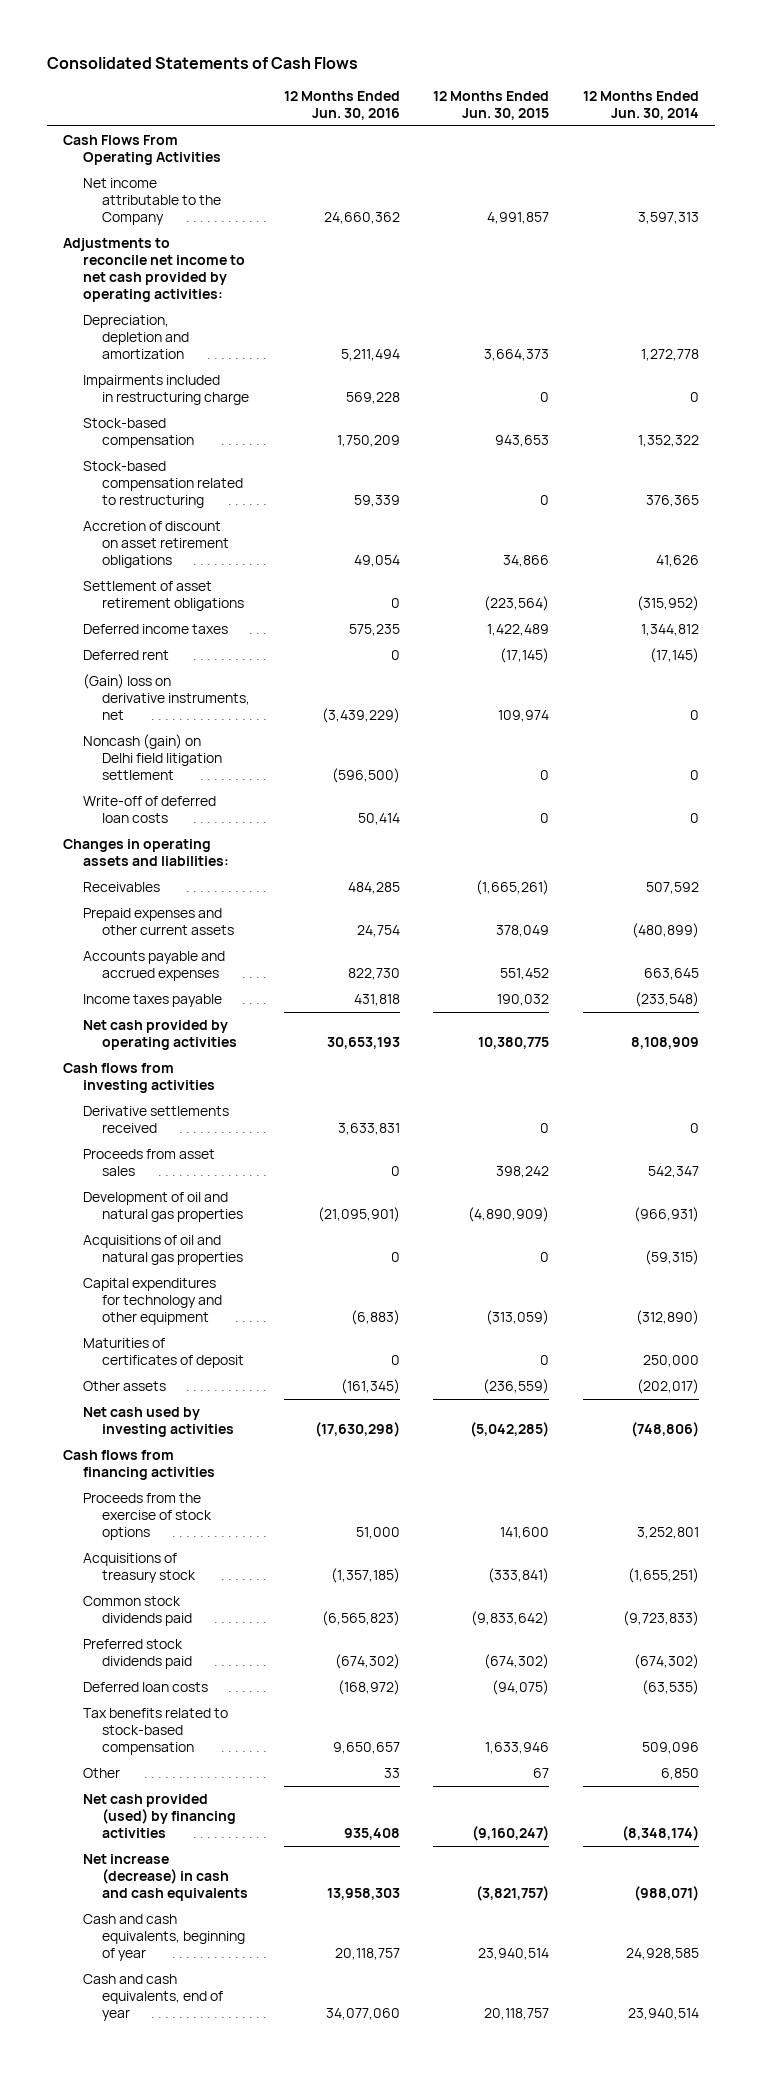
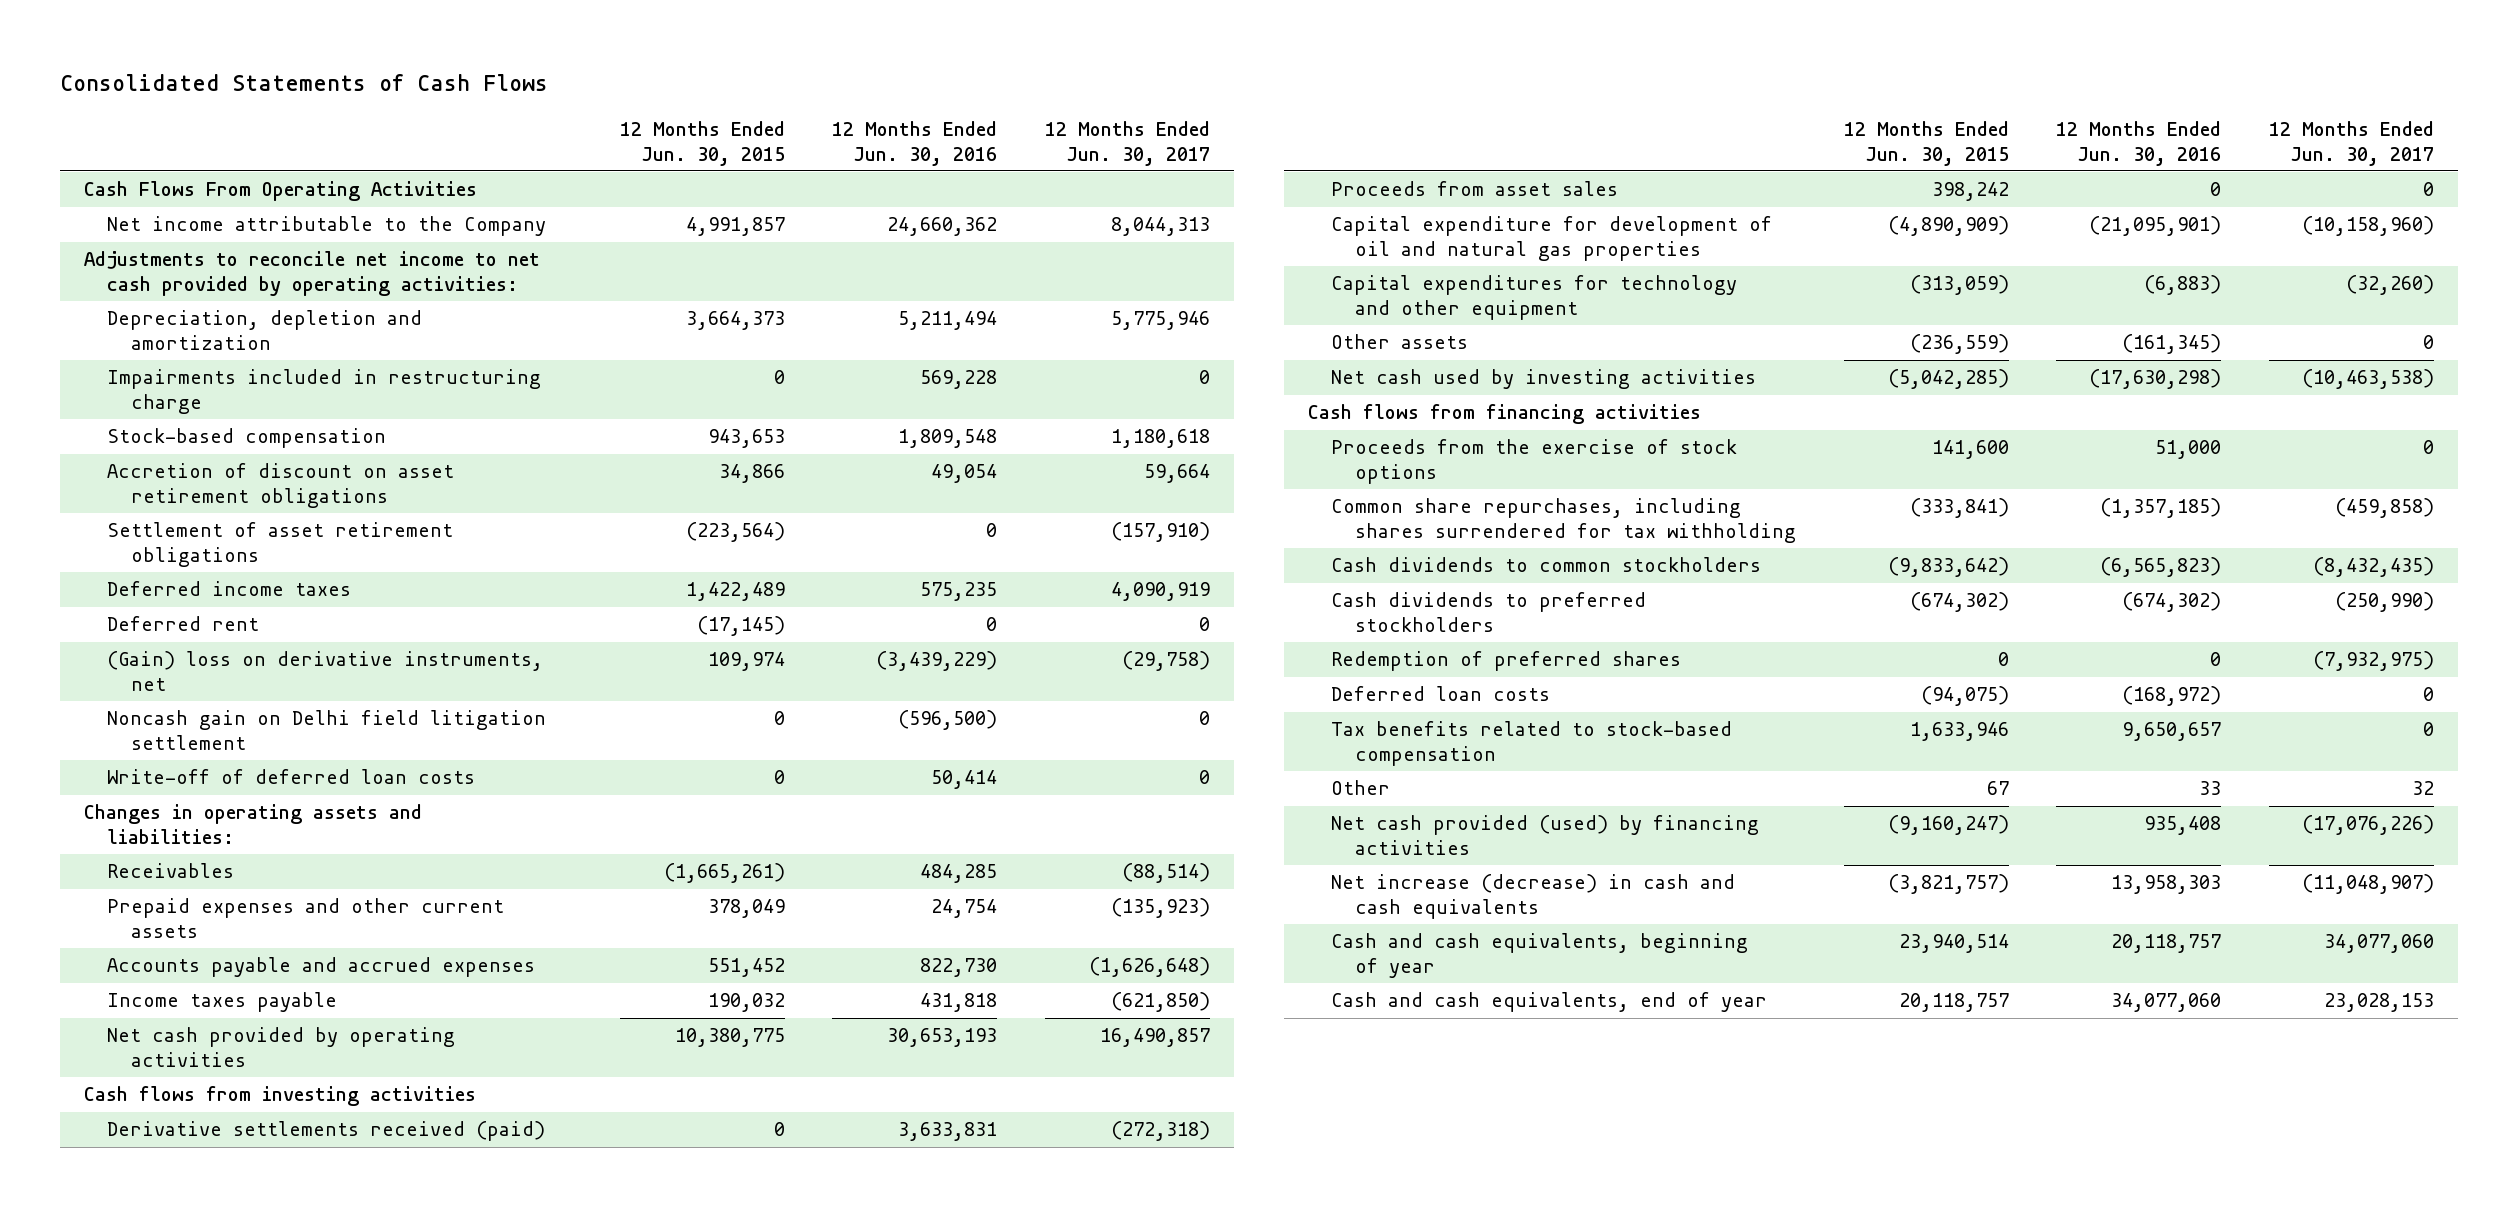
[582,90,699,120] 12 Months Ended Jun. 30, 2014 -> none
none -> [1044,120,1210,166] 12 Months Ended Jun. 30, 2017
[82,461,244,509] Stock-based compensation related to restructuring -> none
[336,435,400,448] 1,750,209 -> [898,429,998,449] 1,809,548
[82,734,223,781] Noncash (gain) on Delhi field litigation settlement -> [107,710,547,750] Noncash gain on Delhi field litigation settlement
[82,1106,229,1134] Derivative settlements received -> [107,1121,546,1142] Derivative settlements received (paid)
[82,1235,244,1266] Acquisitions of oil and natural gas properties -> none
[82,1192,244,1223] Development of oil and natural gas properties -> [1331,216,1773,261] Capital expenditure for development of oil and natural gas properties
[82,1338,245,1369] Maturities of certificates of deposit -> none
[82,1553,197,1584] Acquisitions of treasury stock -> [1331,498,1796,543] Common share repurchases, including shares surrendered for tax withholding
[82,1596,193,1627] Common stock dividends paid -> [1331,557,1762,573] Cash dividends to common stockholders
[82,1639,193,1670] Preferred stock dividends paid -> [1331,592,1647,632] Cash dividends to preferred stockholders
none -> [1331,651,1682,672] Redemption of preferred shares

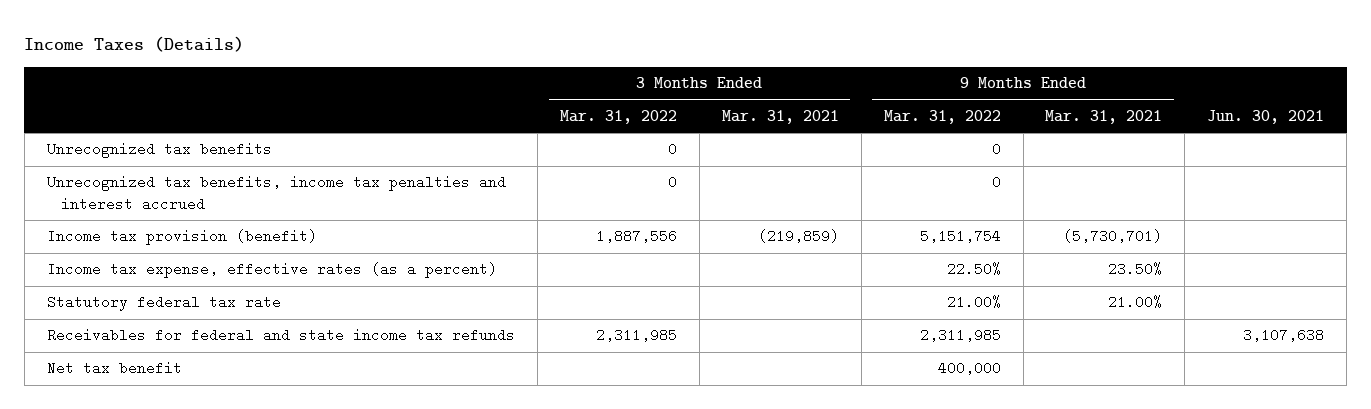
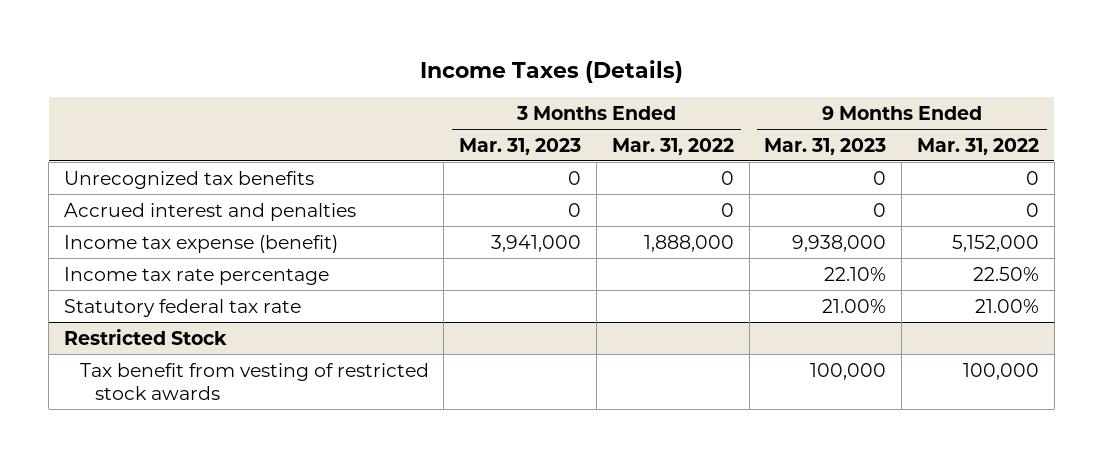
[721,109,839,124] Mar. 31, 2021 -> none
[1045,109,1163,124] Mar. 31, 2021 -> none
[1207,109,1325,124] Jun. 30, 2021 -> none
none -> [459,137,582,155] Mar. 31, 2023
none -> [764,137,887,155] Mar. 31, 2023
[46,175,506,211] Unrecognized tax benefits, income tax penalties and interest accrued -> [64,202,357,221] Accrued interest and penalties
[46,229,317,246] Income tax provision (benefit) -> [64,234,339,253] Income tax expense (benefit)
[595,229,677,244] 1,887,556 -> [643,234,734,252] 1,888,000
[919,229,1001,244] 5,151,754 -> [951,234,1039,252] 5,152,000
[46,262,497,279] Income tax expense, effective rates (as a percent) -> [64,266,330,285] Income tax rate percentage
[46,328,515,343] Receivables for federal and state income tax refunds -> none
[46,361,182,376] Net tax benefit -> none
none -> [64,328,228,345] Restricted Stock
none -> [79,362,429,400] Tax benefit from vesting of restricted stock awards

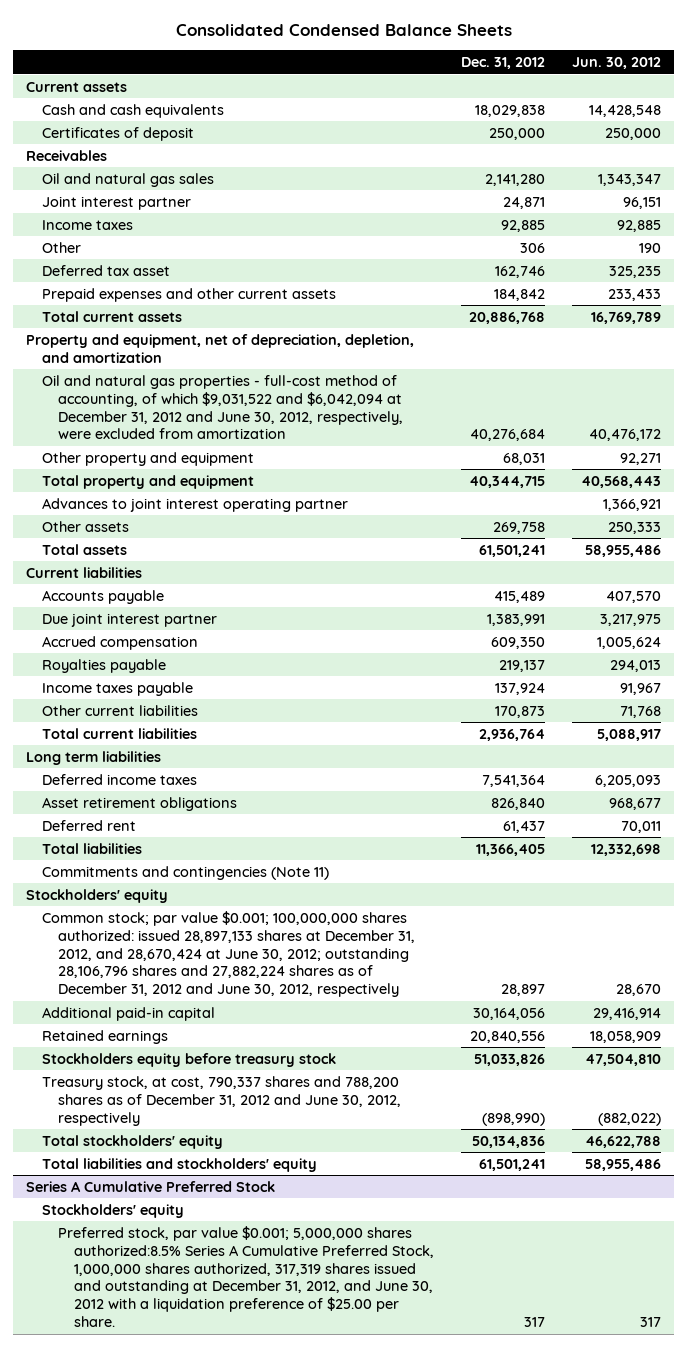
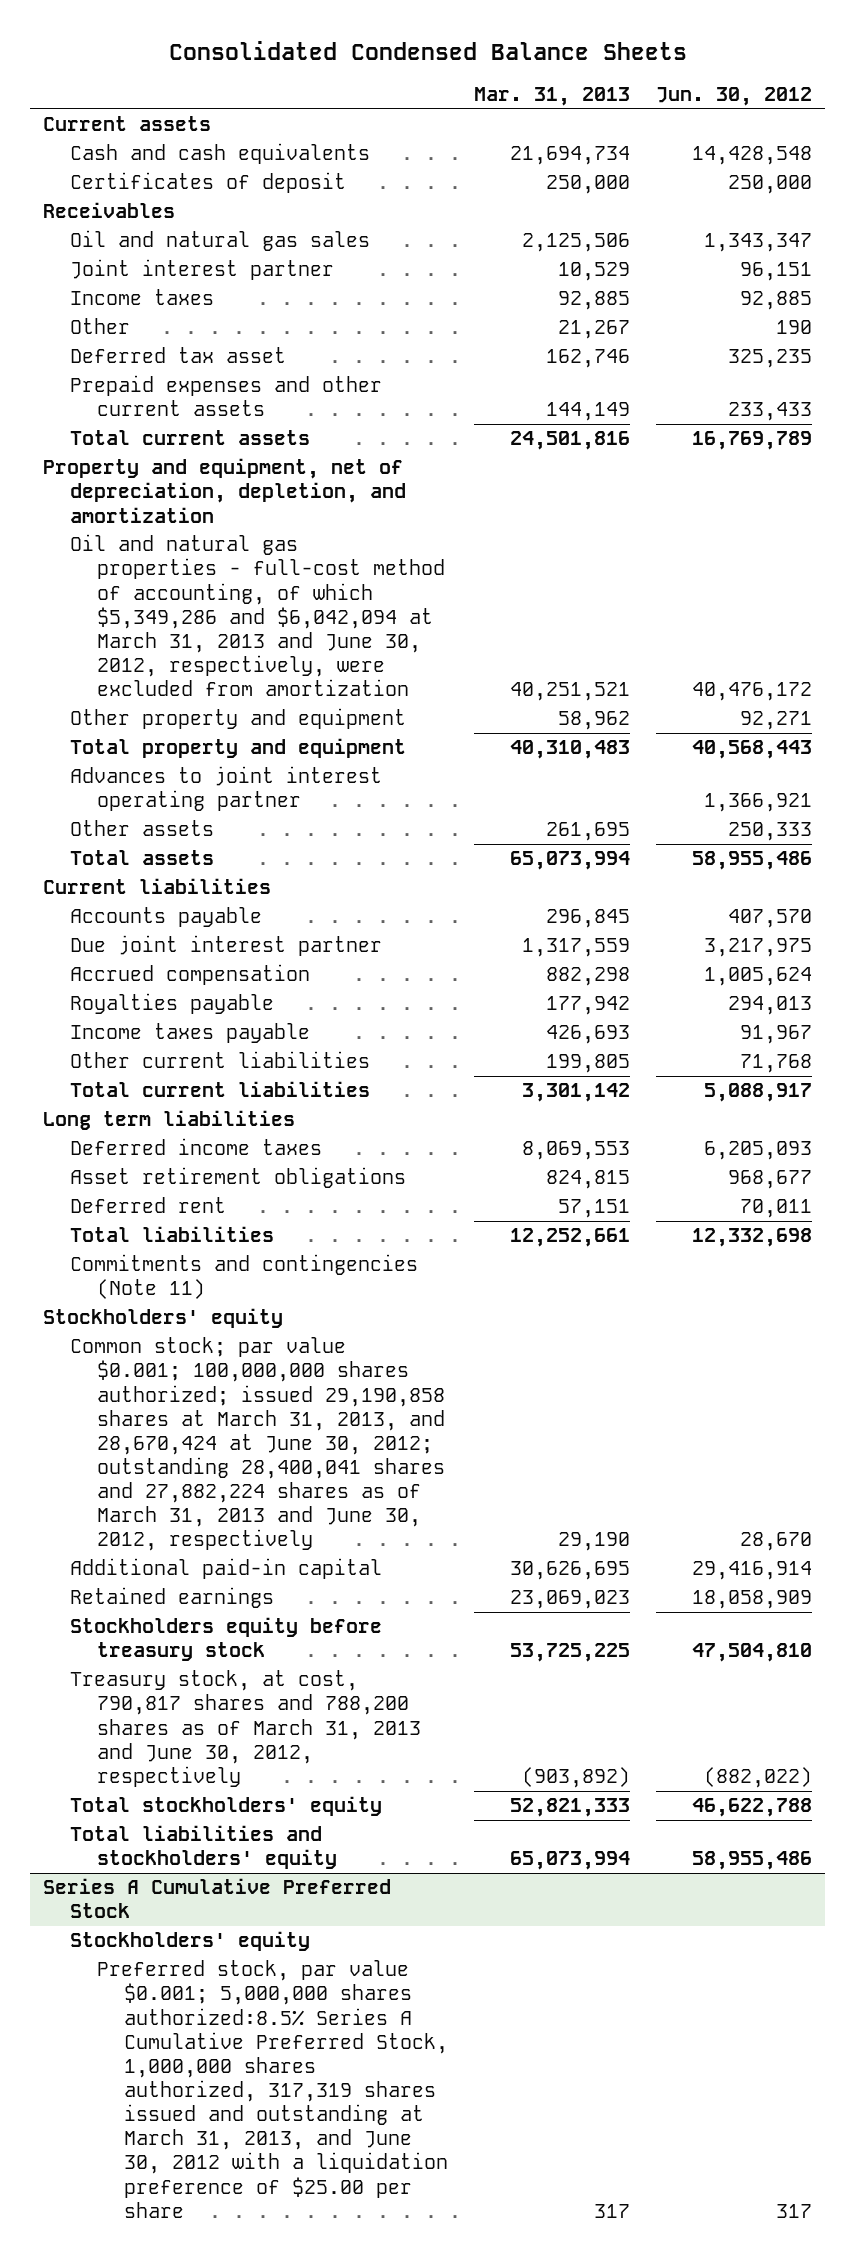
[460,57,545,70] Dec. 31, 2012 -> none
none -> [474,87,631,107] Mar. 31, 2013
[42,374,404,440] Oil and natural gas properties - full-cost method of accounting, of which $9,031,522 and $6,042,094 at December 31, 2012 and June 30, 2012, respectively, were excluded from amortization -> [70,534,446,697] Oil and natural gas properties - full-cost method of accounting, of which $5,349,286 and $6,042,094 at March 31, 2013 and June 30, 2012, respectively, were excluded from amortization
[42,910,416,998] Common stock; par value $0.001; 100,000,000 shares authorized: issued 28,897,133 shares at December 31, 2012, and 28,670,424 at June 30, 2012; outstanding 28,106,796 shares and 27,882,224 shares as of December 31, 2012 and June 30, 2012, respectively -> [70,1337,446,1552] Common stock; par value $0.001; 100,000,000 shares authorized; issued 29,190,858 shares at March 31, 2013, and 28,670,424 at June 30, 2012; outstanding 28,400,041 shares and 27,882,224 shares as of March 31, 2013 and June 30, 2012, respectively
[42,1075,402,1126] Treasury stock, at cost, 790,337 shares and 788,200 shares as of December 31, 2012 and June 30, 2012, respectively -> [70,1670,422,1787] Treasury stock, at cost, 790,817 shares and 788,200 shares as of March 31, 2013 and June 30, 2012, respectively
[58,1225,435,1328] Preferred stock, par value $0.001; 5,000,000 shares authorized:8.5% Series A Cumulative Preferred Stock, 1,000,000 shares authorized, 317,319 shares issued and outstanding at December 31, 2012, and June 30, 2012 with a liquidation preference of $25.00 per share. -> [97,1960,449,2218] Preferred stock, par value $0.001; 5,000,000 shares authorized:8.5% Series A Cumulative Preferred Stock, 1,000,000 shares authorized, 317,319 shares issued and outstanding at March 31, 2013, and June 30, 2012 with a liquidation preference of $25.00 per share

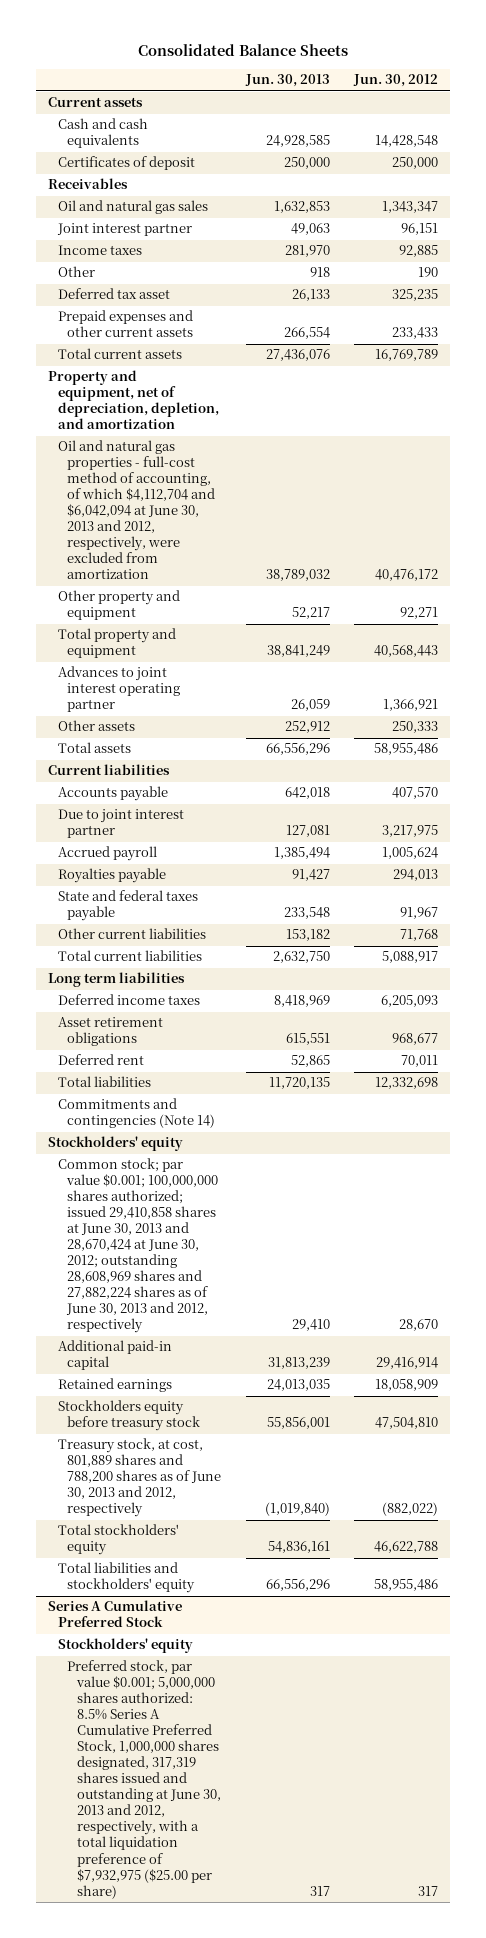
[168,41,687,61] Consolidated Condensed Balance Sheets -> [138,44,349,57] Consolidated Balance Sheets
[474,87,631,107] Mar. 31, 2013 -> none
none -> [244,74,330,88] Jun. 30, 2013
[70,534,446,697] Oil and natural gas properties - full-cost method of accounting, of which $5,349,286 and $6,042,094 at March 31, 2013 and June 30, 2012, respectively, were excluded from amortization -> [57,440,216,580] Oil and natural gas properties - full-cost method of accounting, of which $4,112,704 and $6,042,094 at June 30, 2013 and 2012, respectively, were excluded from amortization
[70,935,383,957] Due joint interest partner -> [57,809,184,839] Due to joint interest partner
[70,964,311,986] Accrued compensation -> [57,846,157,862] Accrued payroll
[70,1023,311,1044] Income taxes payable -> [57,890,198,922] State and federal taxes payable
[70,1254,419,1300] Commitments and contingencies (Note 11) -> [57,1098,216,1129] Commitments and contingencies (Note 14)
[70,1337,446,1552] Common stock; par value $0.001; 100,000,000 shares authorized; issued 29,190,858 shares at March 31, 2013, and 28,670,424 at June 30, 2012; outstanding 28,400,041 shares and 27,882,224 shares as of March 31, 2013 and June 30, 2012, respectively -> [57,1158,219,1334] Common stock; par value $0.001; 100,000,000 shares authorized; issued 29,410,858 shares at June 30, 2013 and 28,670,424 at June 30, 2012; outstanding 28,608,969 shares and 27,882,224 shares as of June 30, 2013 and 2012, respectively
[70,1670,422,1787] Treasury stock, at cost, 790,817 shares and 788,200 shares as of March 31, 2013 and June 30, 2012, respectively -> [57,1438,222,1518] Treasury stock, at cost, 801,889 shares and 788,200 shares as of June 30, 2013 and 2012, respectively
[97,1960,449,2218] Preferred stock, par value $0.001; 5,000,000 shares authorized:8.5% Series A Cumulative Preferred Stock, 1,000,000 shares authorized, 317,319 shares issued and outstanding at March 31, 2013, and June 30, 2012 with a liquidation preference of $25.00 per share -> [67,1660,221,1899] Preferred stock, par value $0.001; 5,000,000 shares authorized: 8.5% Series A Cumulative Preferred Stock, 1,000,000 shares designated, 317,319 shares issued and outstanding at June 30, 2013 and 2012, respectively, with a total liquidation preference of $7,932,975 ($25.00 per share)

